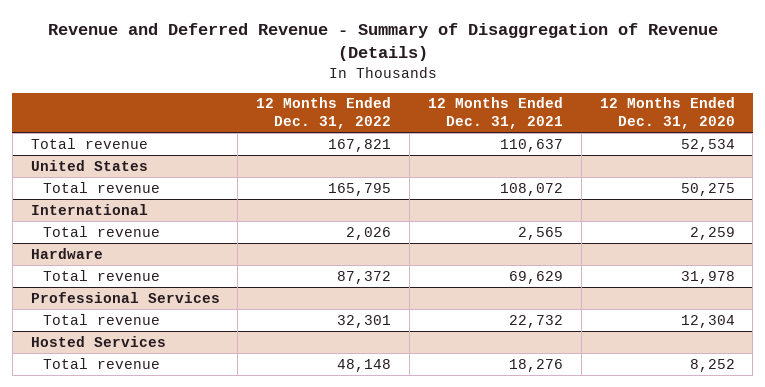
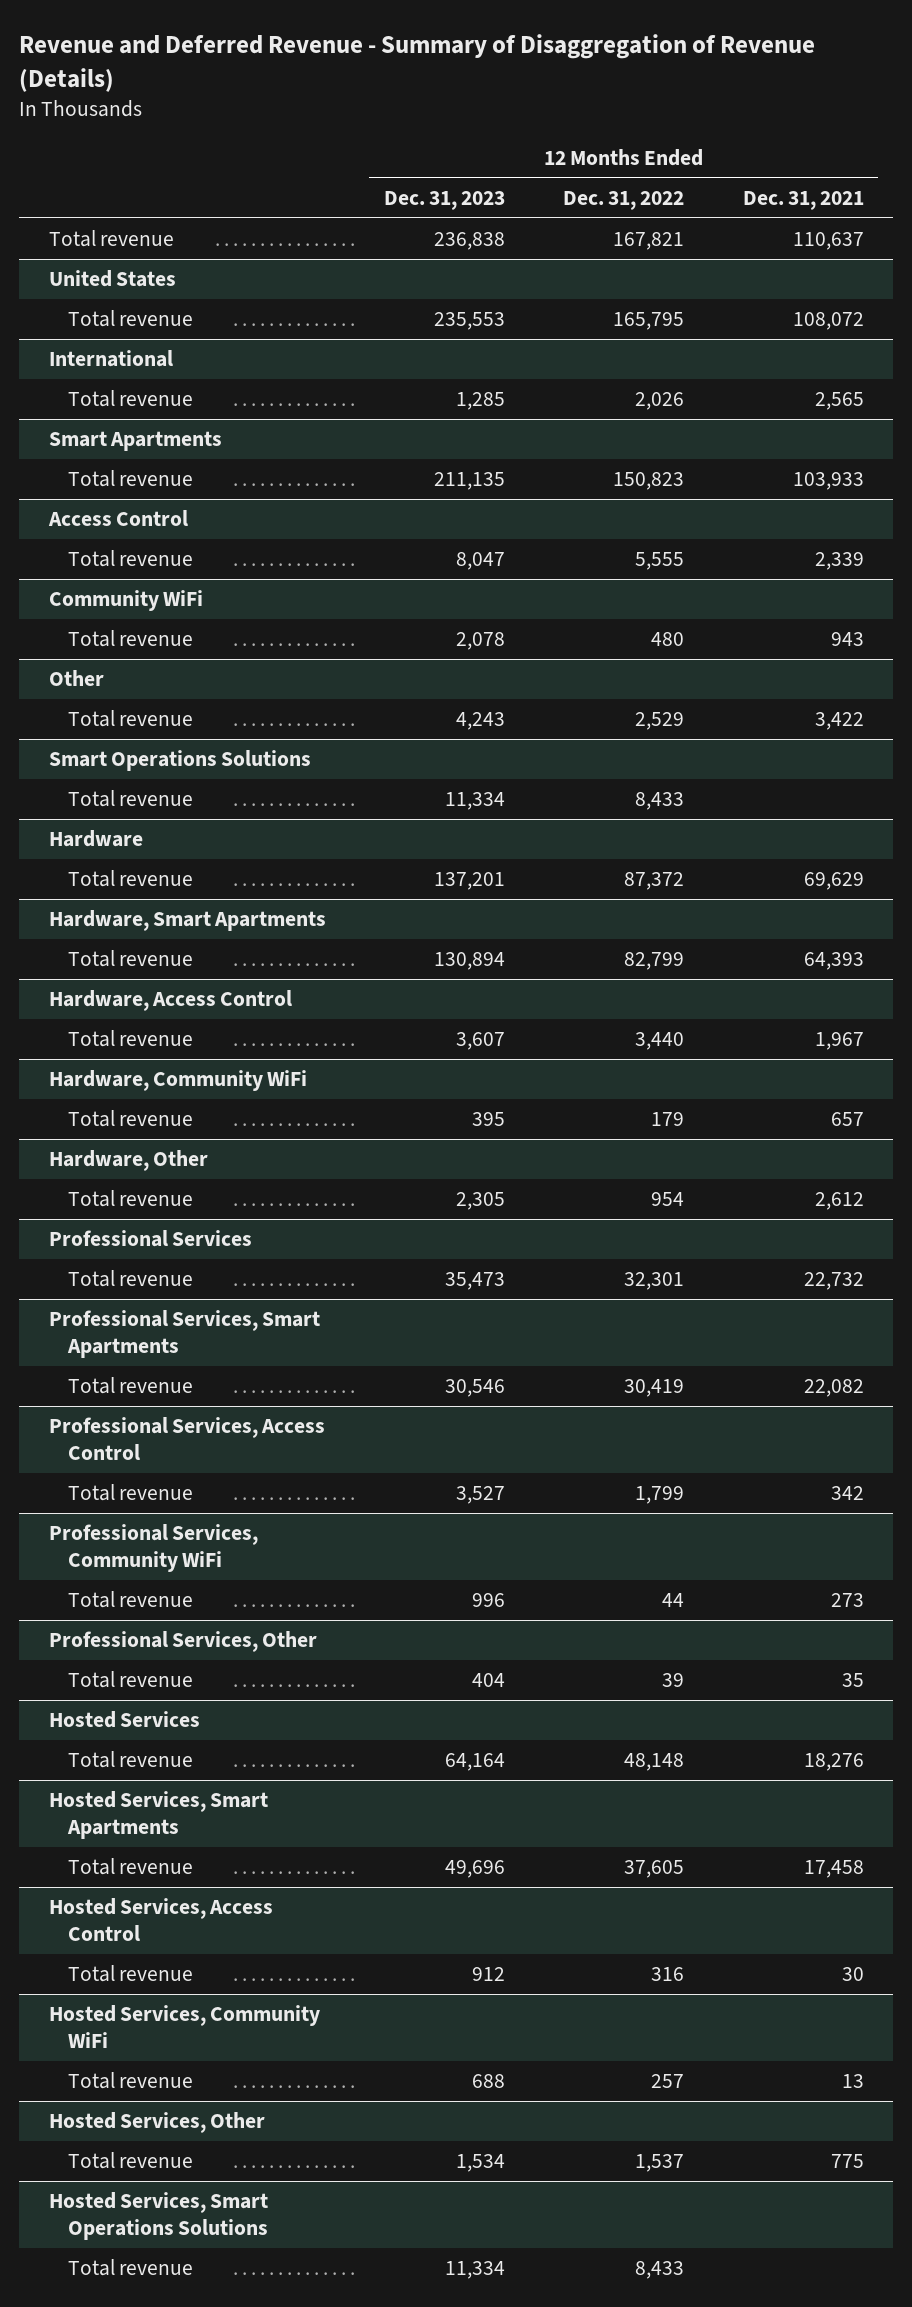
[599,97,735,130] 12 Months Ended Dec. 31, 2020 -> none
none -> [384,190,506,210] Dec. 31, 2023
none -> [48,431,222,452] Smart Apartments
none -> [68,470,194,488] Total revenue
none -> [47,510,188,527] Access Control
none -> [68,550,194,568] Total revenue
none -> [48,590,203,612] Community WiFi
none -> [68,630,194,648] Total revenue
none -> [48,670,104,687] Other
none -> [68,710,194,728] Total revenue
none -> [48,750,311,772] Smart Operations Solutions
none -> [68,790,194,808] Total revenue
none -> [48,910,326,932] Hardware, Smart Apartments
none -> [68,950,194,968] Total revenue
none -> [48,990,292,1012] Hardware, Access Control
none -> [68,1030,194,1048] Total revenue
none -> [48,1070,307,1092] Hardware, Community WiFi
none -> [68,1110,194,1128] Total revenue
none -> [48,1150,208,1172] Hardware, Other
none -> [68,1190,194,1208] Total revenue
none -> [48,1310,320,1358] Professional Services, Smart Apartments
none -> [68,1377,194,1395] Total revenue
none -> [48,1417,325,1460] Professional Services, Access Control
none -> [68,1484,194,1502] Total revenue
none -> [48,1524,258,1572] Professional Services, Community WiFi
none -> [68,1591,194,1609] Total revenue
none -> [48,1631,317,1653] Professional Services, Other
none -> [68,1671,194,1689] Total revenue
none -> [48,1791,268,1839] Hosted Services, Smart Apartments
none -> [68,1858,194,1876] Total revenue
none -> [48,1898,273,1941] Hosted Services, Access Control
none -> [68,1965,194,1983] Total revenue
none -> [48,2005,320,2048] Hosted Services, Community WiFi
none -> [68,2072,194,2090] Total revenue
none -> [48,2112,265,2134] Hosted Services, Other
none -> [68,2152,194,2170] Total revenue
none -> [48,2192,269,2240] Hosted Services, Smart Operations Solutions
none -> [68,2259,194,2277] Total revenue

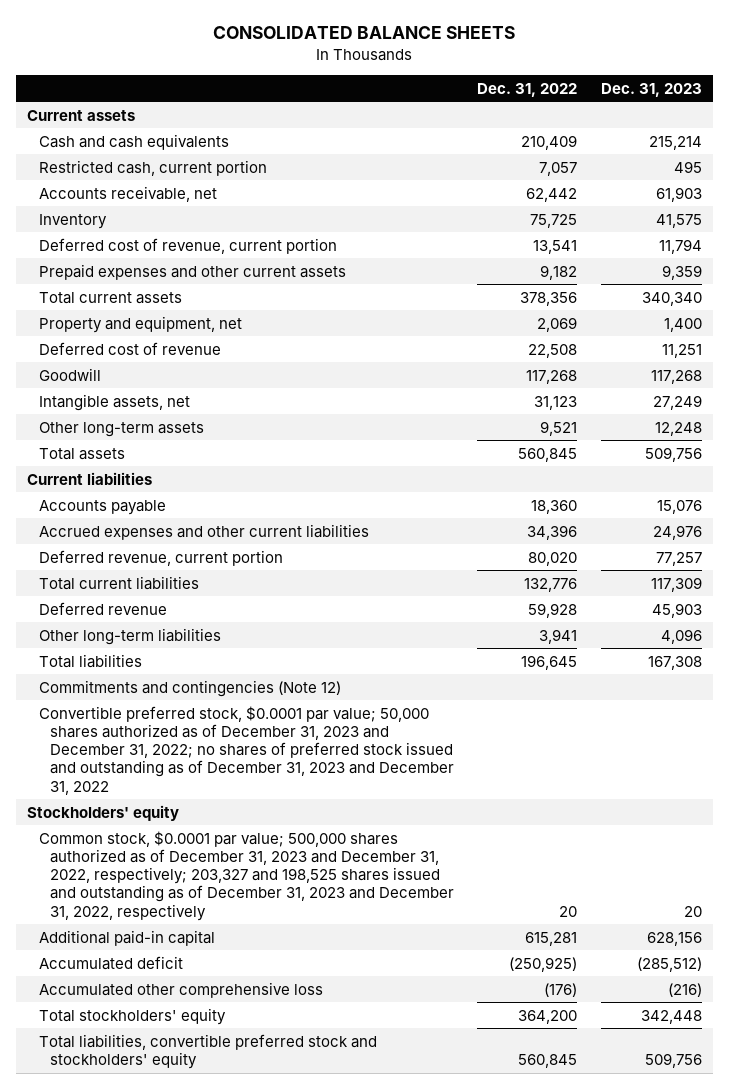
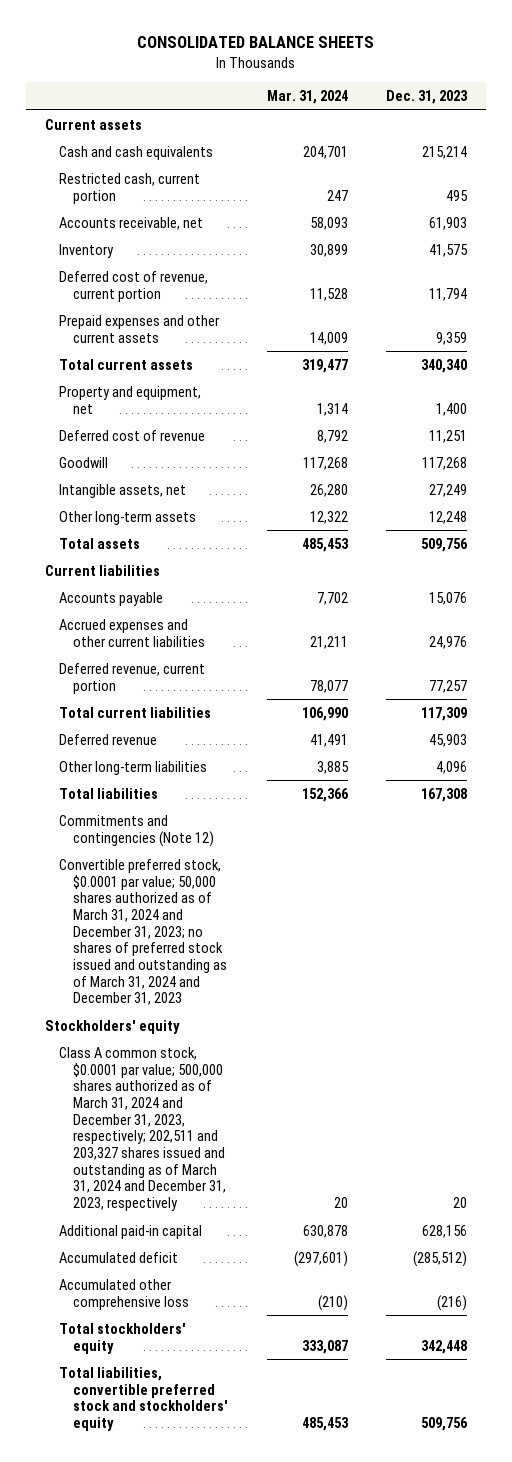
[477,82,578,97] Dec. 31, 2022 -> none
none -> [266,90,348,105] Mar. 31, 2024
[38,705,455,795] Convertible preferred stock, $0.0001 par value; 50,000 shares authorized as of December 31, 2023 and December 31, 2022; no shares of preferred stock issued and outstanding as of December 31, 2023 and December 31, 2022 -> [59,858,228,1006] Convertible preferred stock, $0.0001 par value; 50,000 shares authorized as of March 31, 2024 and December 31, 2023; no shares of preferred stock issued and outstanding as of March 31, 2024 and December 31, 2023
[38,830,455,921] Common stock, $0.0001 par value; 500,000 shares authorized as of December 31, 2023 and December 31, 2022, respectively; 203,327 and 198,525 shares issued and outstanding as of December 31, 2023 and December 31, 2022, respectively -> [59,1046,227,1212] Class A common stock, $0.0001 par value; 500,000 shares authorized as of March 31, 2024 and December 31, 2023, respectively; 202,511 and 203,327 shares issued and outstanding as of March 31, 2024 and December 31, 2023, respectively

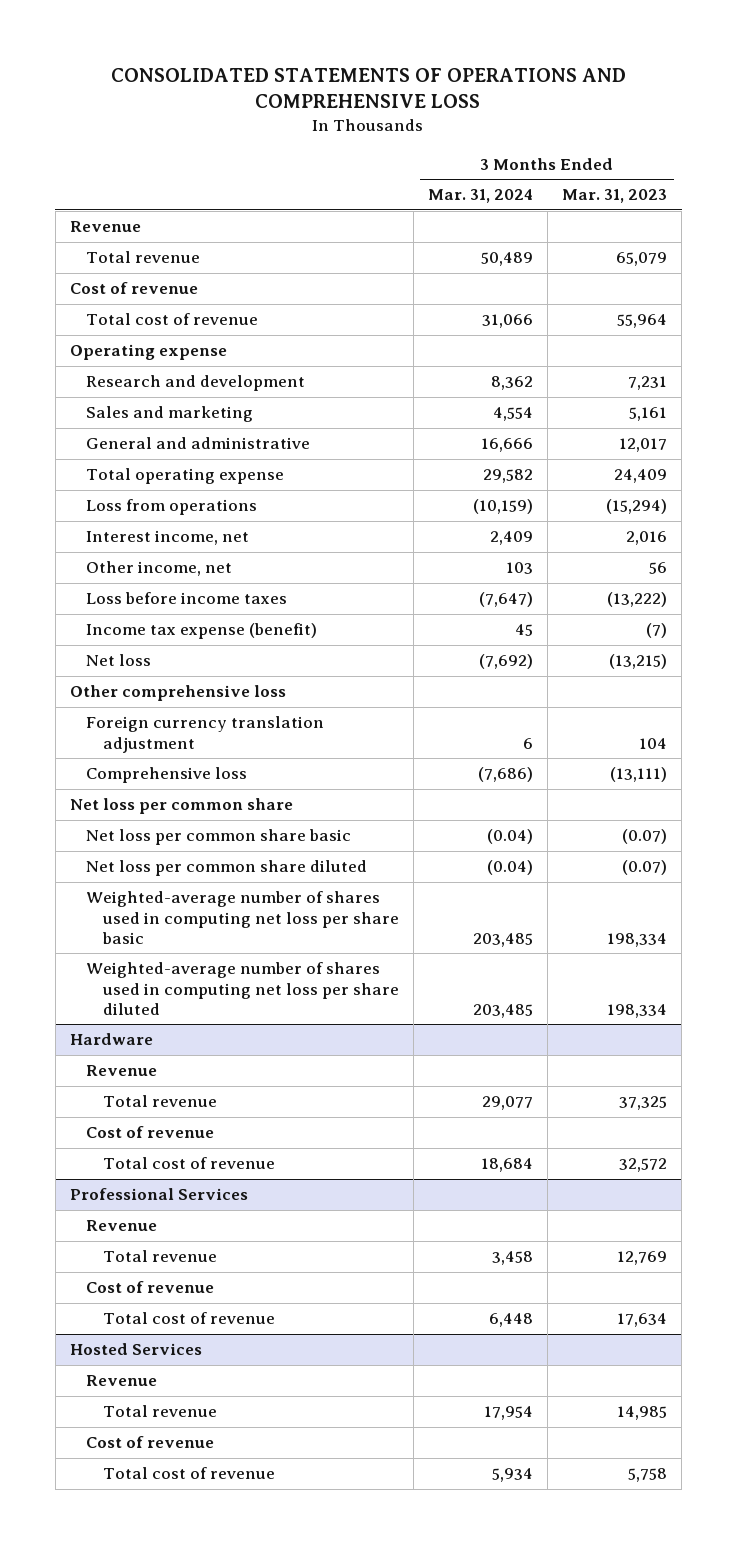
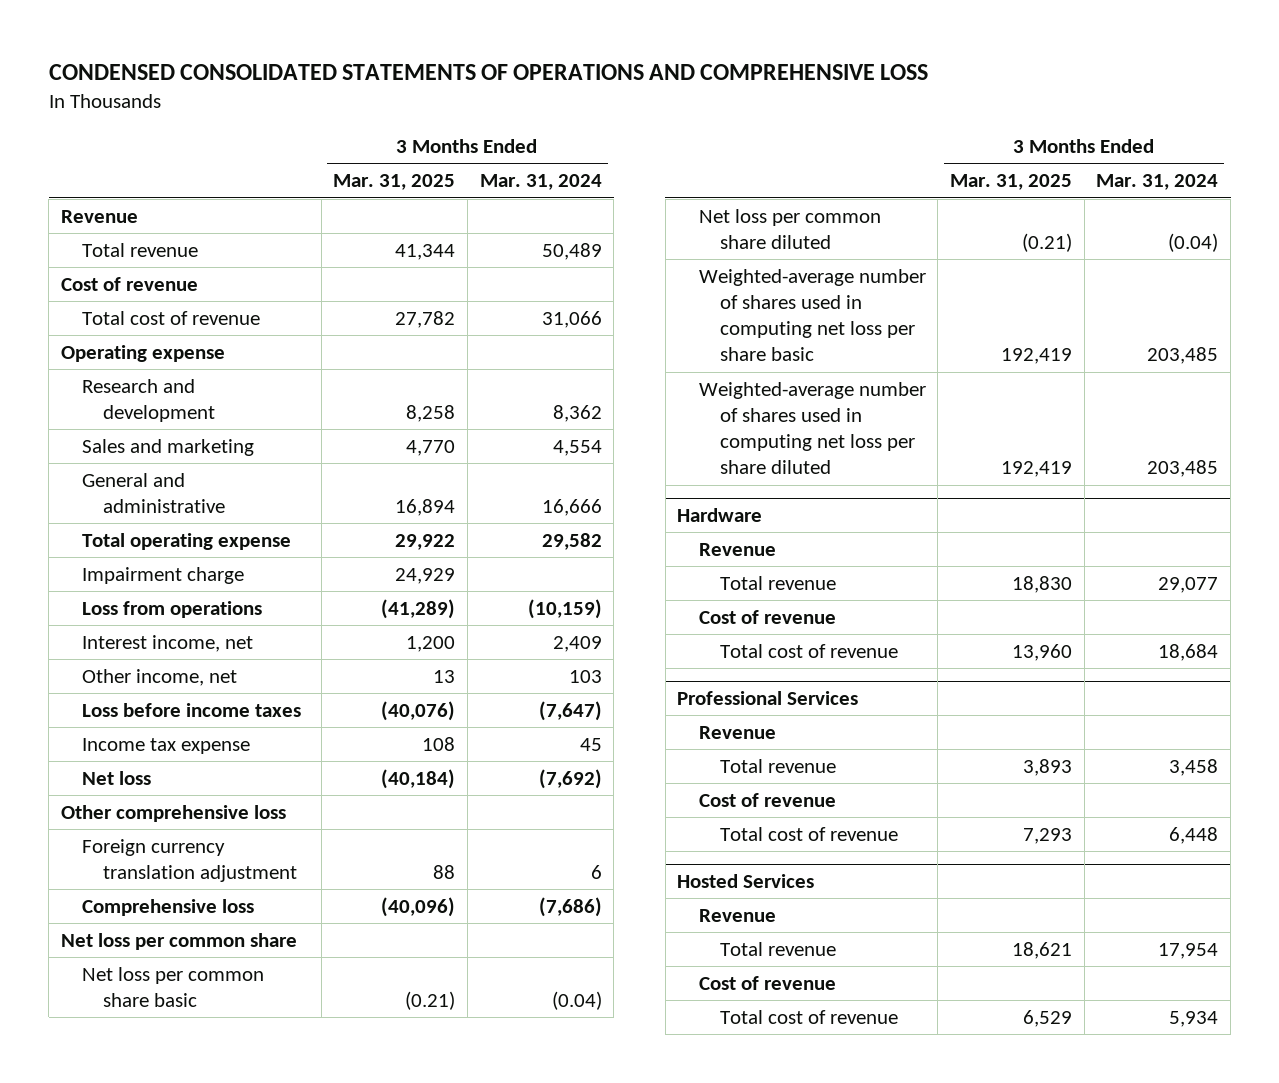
[111,67,627,109] CONSOLIDATED STATEMENTS OF OPERATIONS AND COMPREHENSIVE LOSS -> [48,64,928,81] CONDENSED CONSOLIDATED STATEMENTS OF OPERATIONS AND COMPREHENSIVE LOSS
[562,189,668,204] Mar. 31, 2023 -> none
none -> [333,174,456,191] Mar. 31, 2025
none -> [81,566,244,584] Impairment charge
[86,623,318,640] Income tax expense (benefit) -> [81,737,250,754] Income tax expense

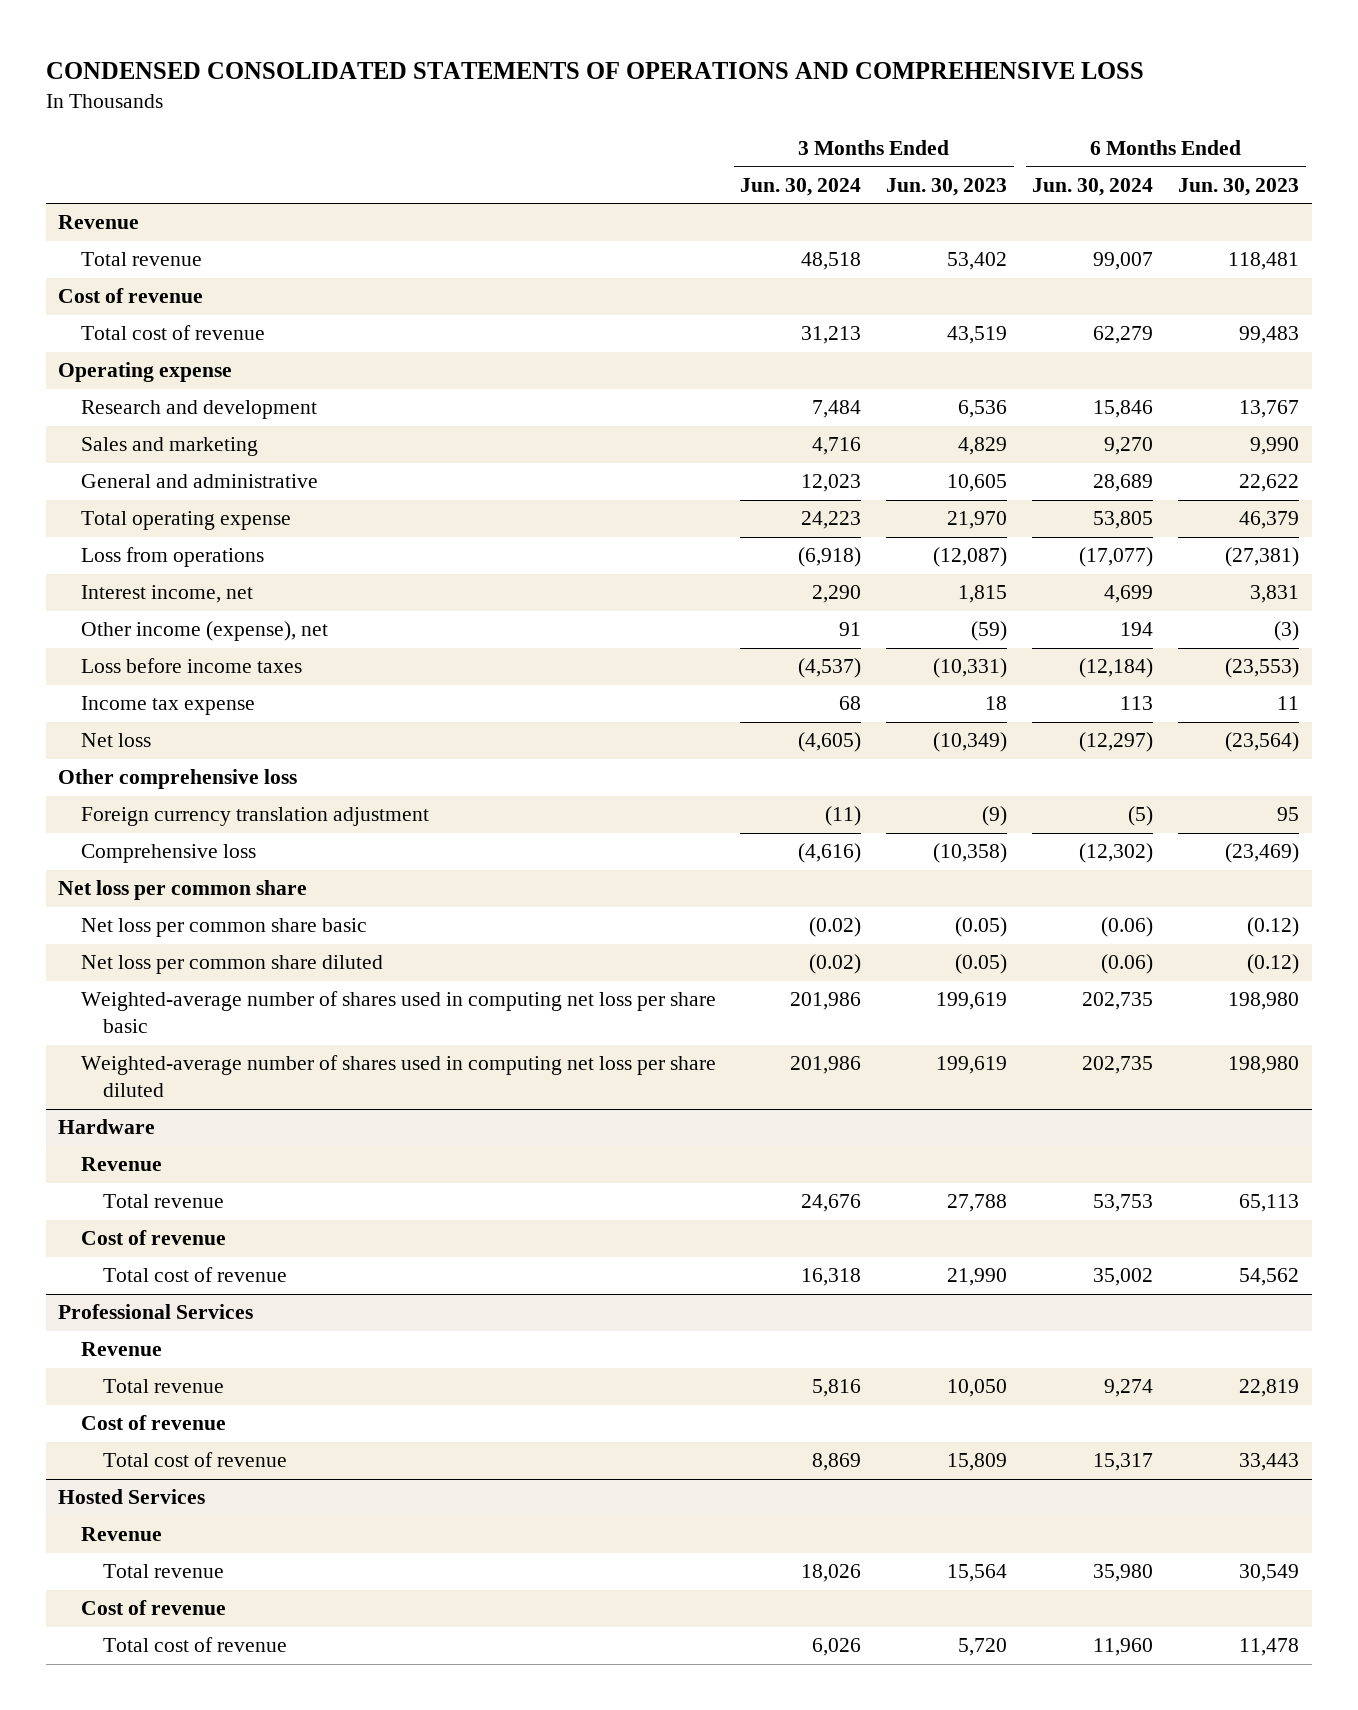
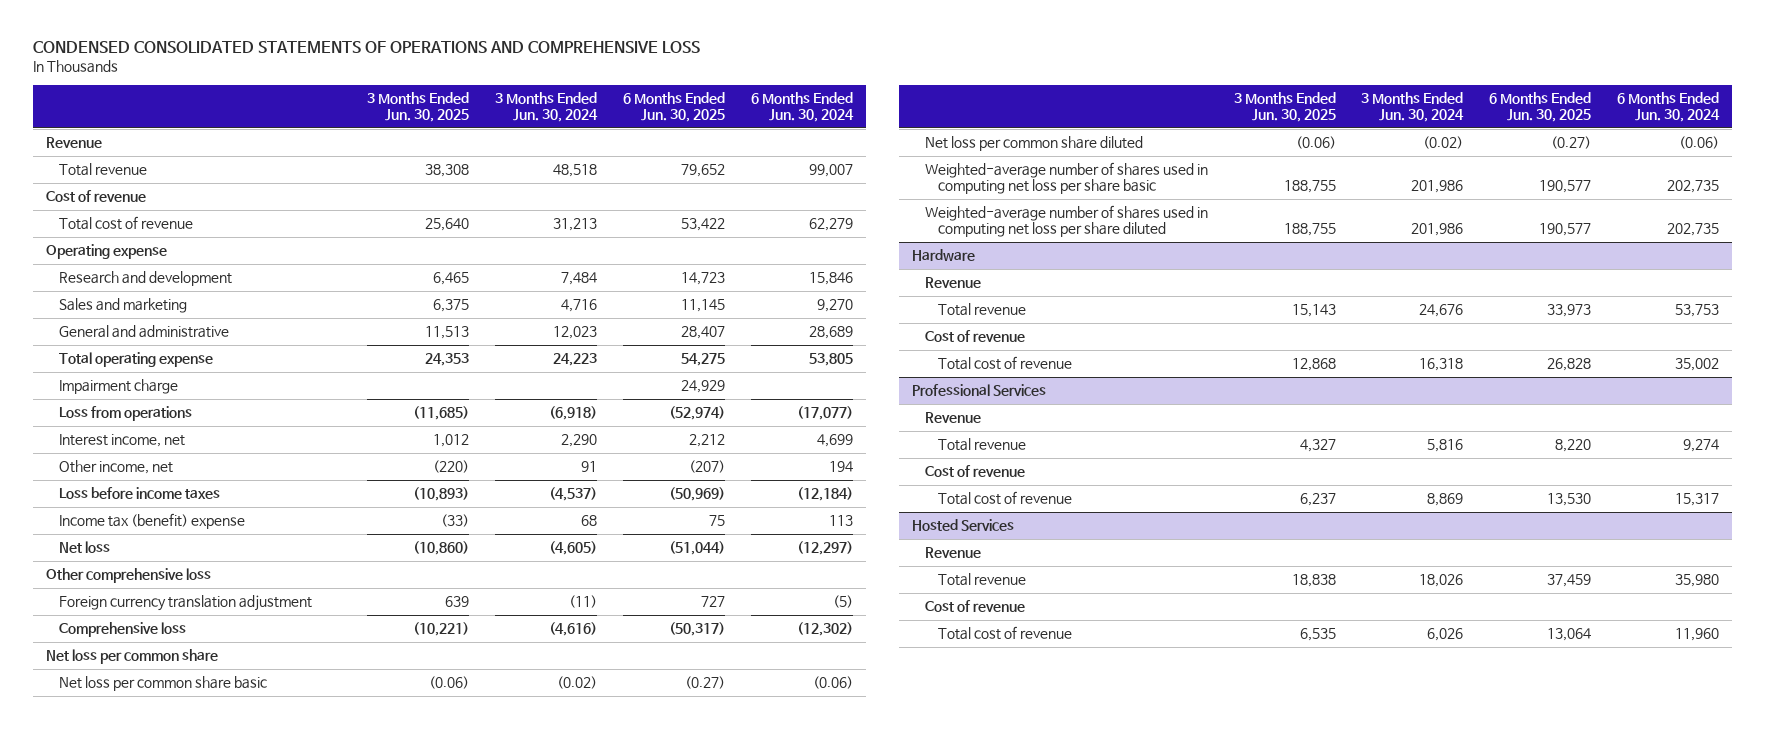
[886,177,1008,196] Jun. 30, 2023 -> none
[1178,177,1300,196] Jun. 30, 2023 -> none
none -> [367,91,470,123] 3 Months Ended Jun. 30, 2025
none -> [623,91,726,123] 6 Months Ended Jun. 30, 2025
none -> [58,379,178,395] Impairment charge
[80,621,328,642] Other income (expense), net -> [58,460,173,475] Other income, net
[80,696,255,716] Income tax expense -> [58,513,245,530] Income tax (benefit) expense

